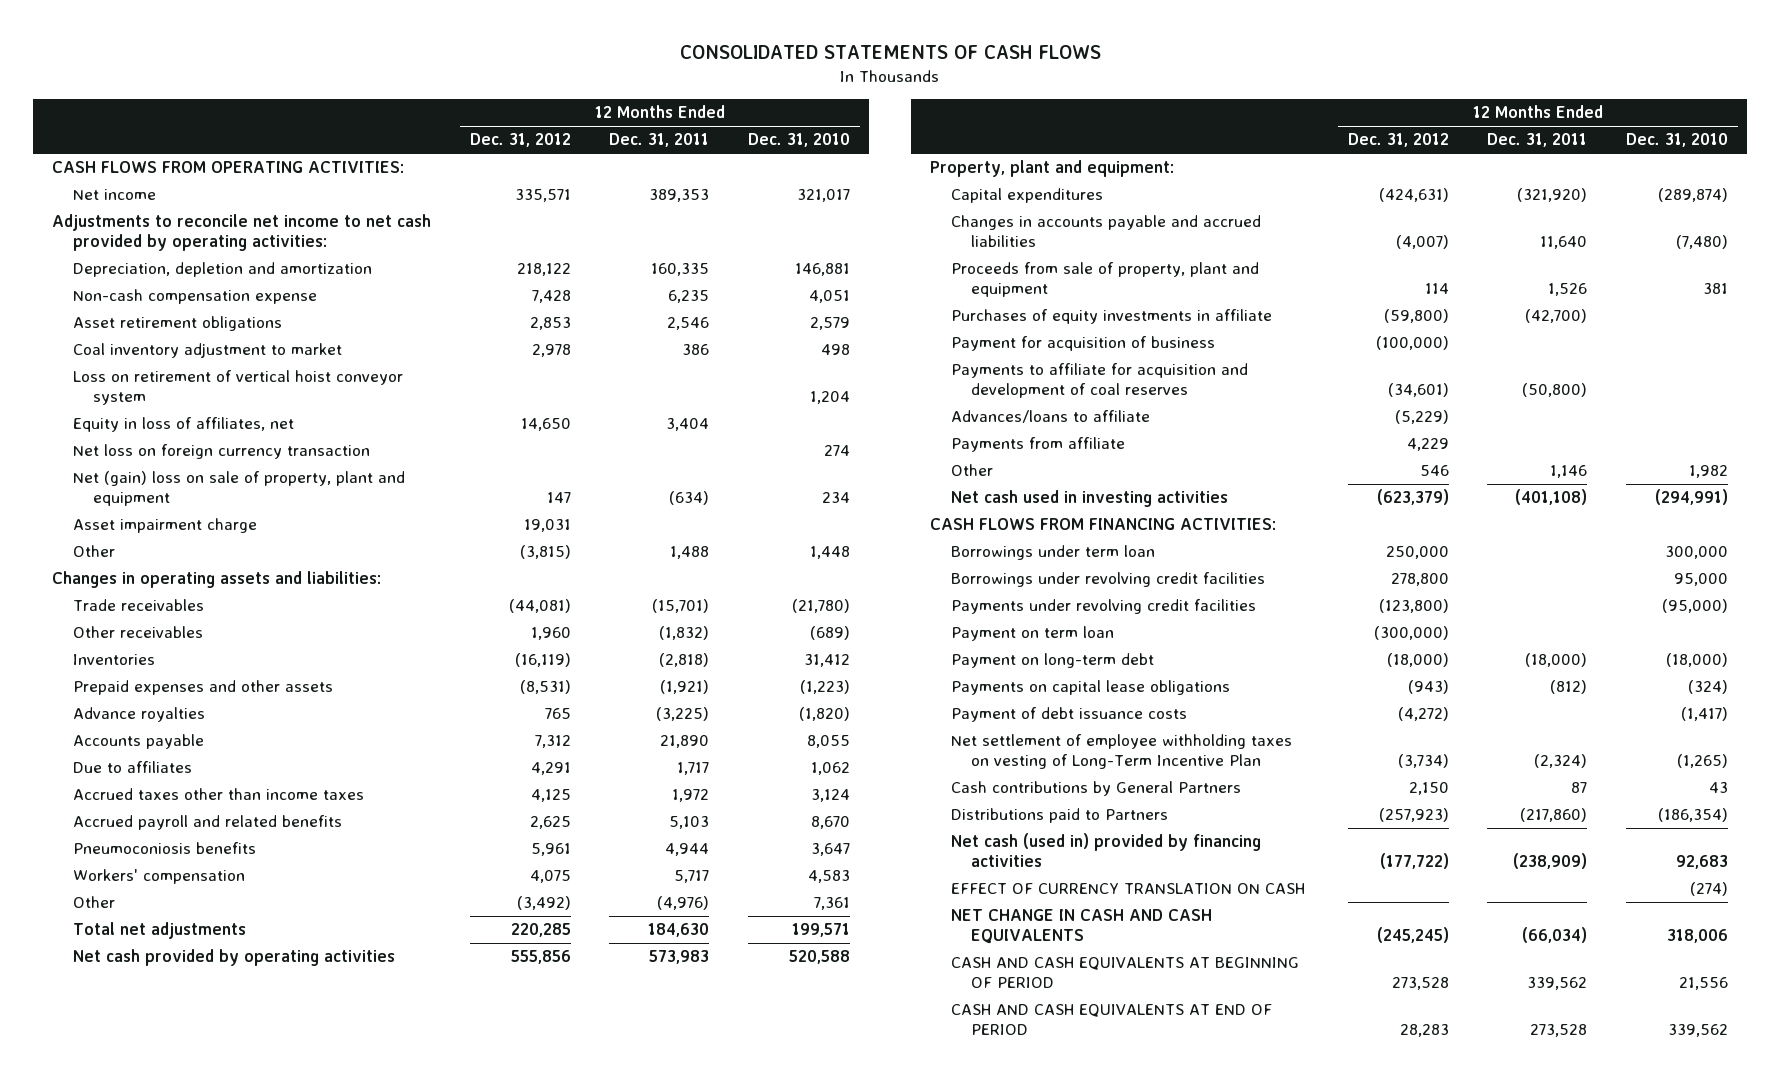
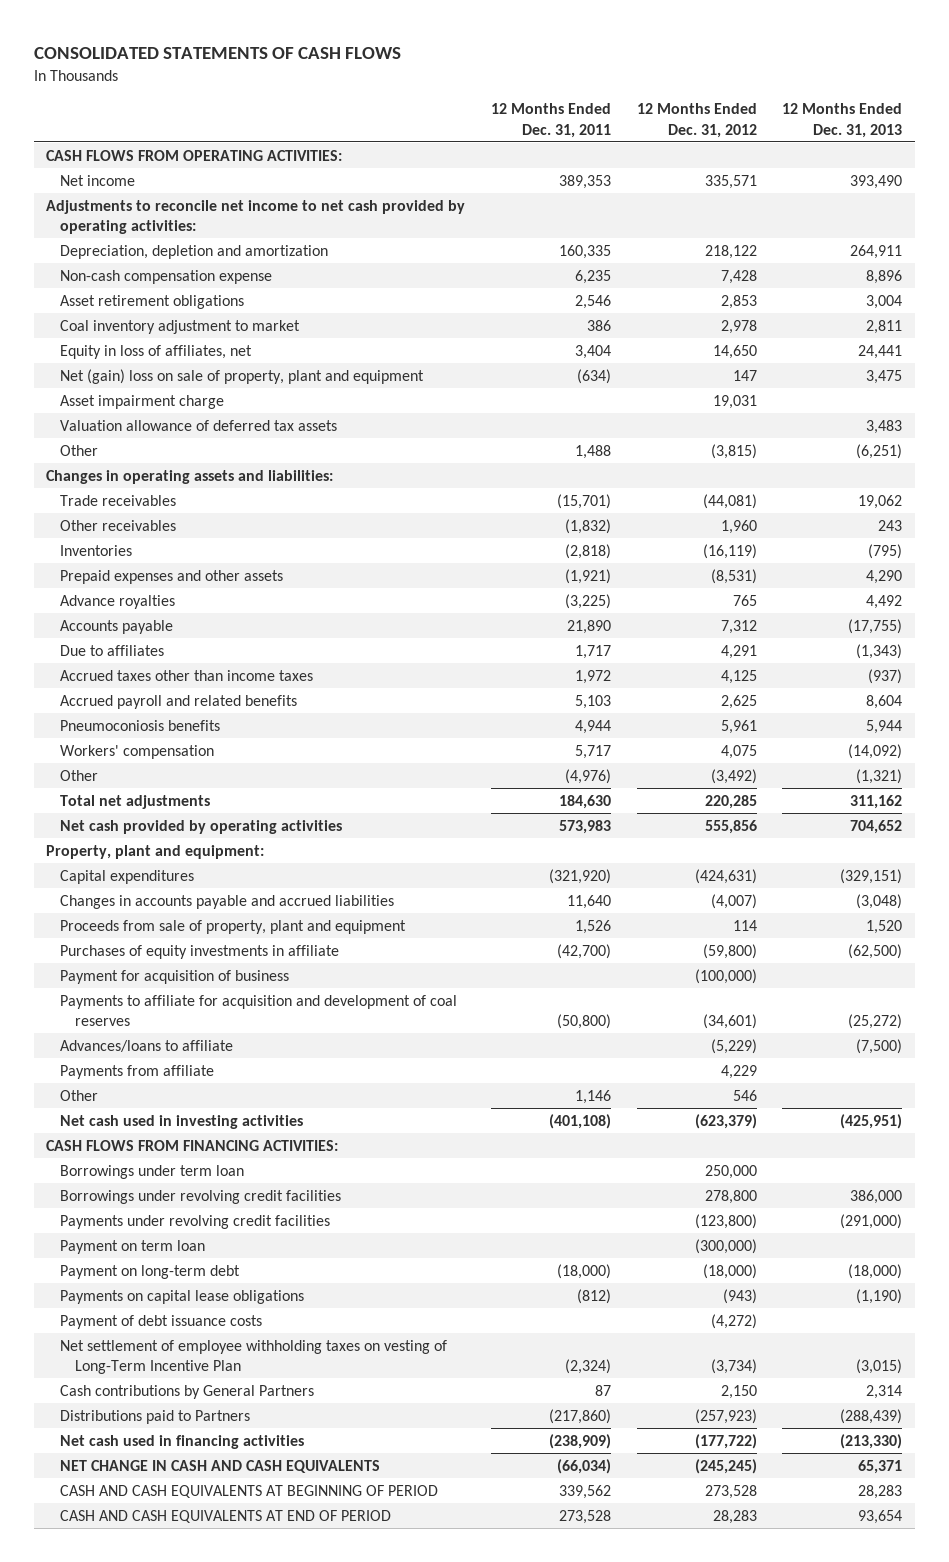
[747,133,850,148] Dec. 31, 2010 -> none
none -> [782,103,903,138] 12 Months Ended Dec. 31, 2013
[72,370,403,406] Loss on retirement of vertical hoist conveyor system -> none
[72,444,370,460] Net loss on foreign currency transaction -> none
none -> [60,419,338,431] Valuation allowance of deferred tax assets
[950,883,1305,895] EFFECT OF CURRENCY TRANSLATION ON CASH -> none
[950,833,1261,868] Net cash (used in) provided by financing activities -> [60,1434,305,1449] Net cash used in financing activities

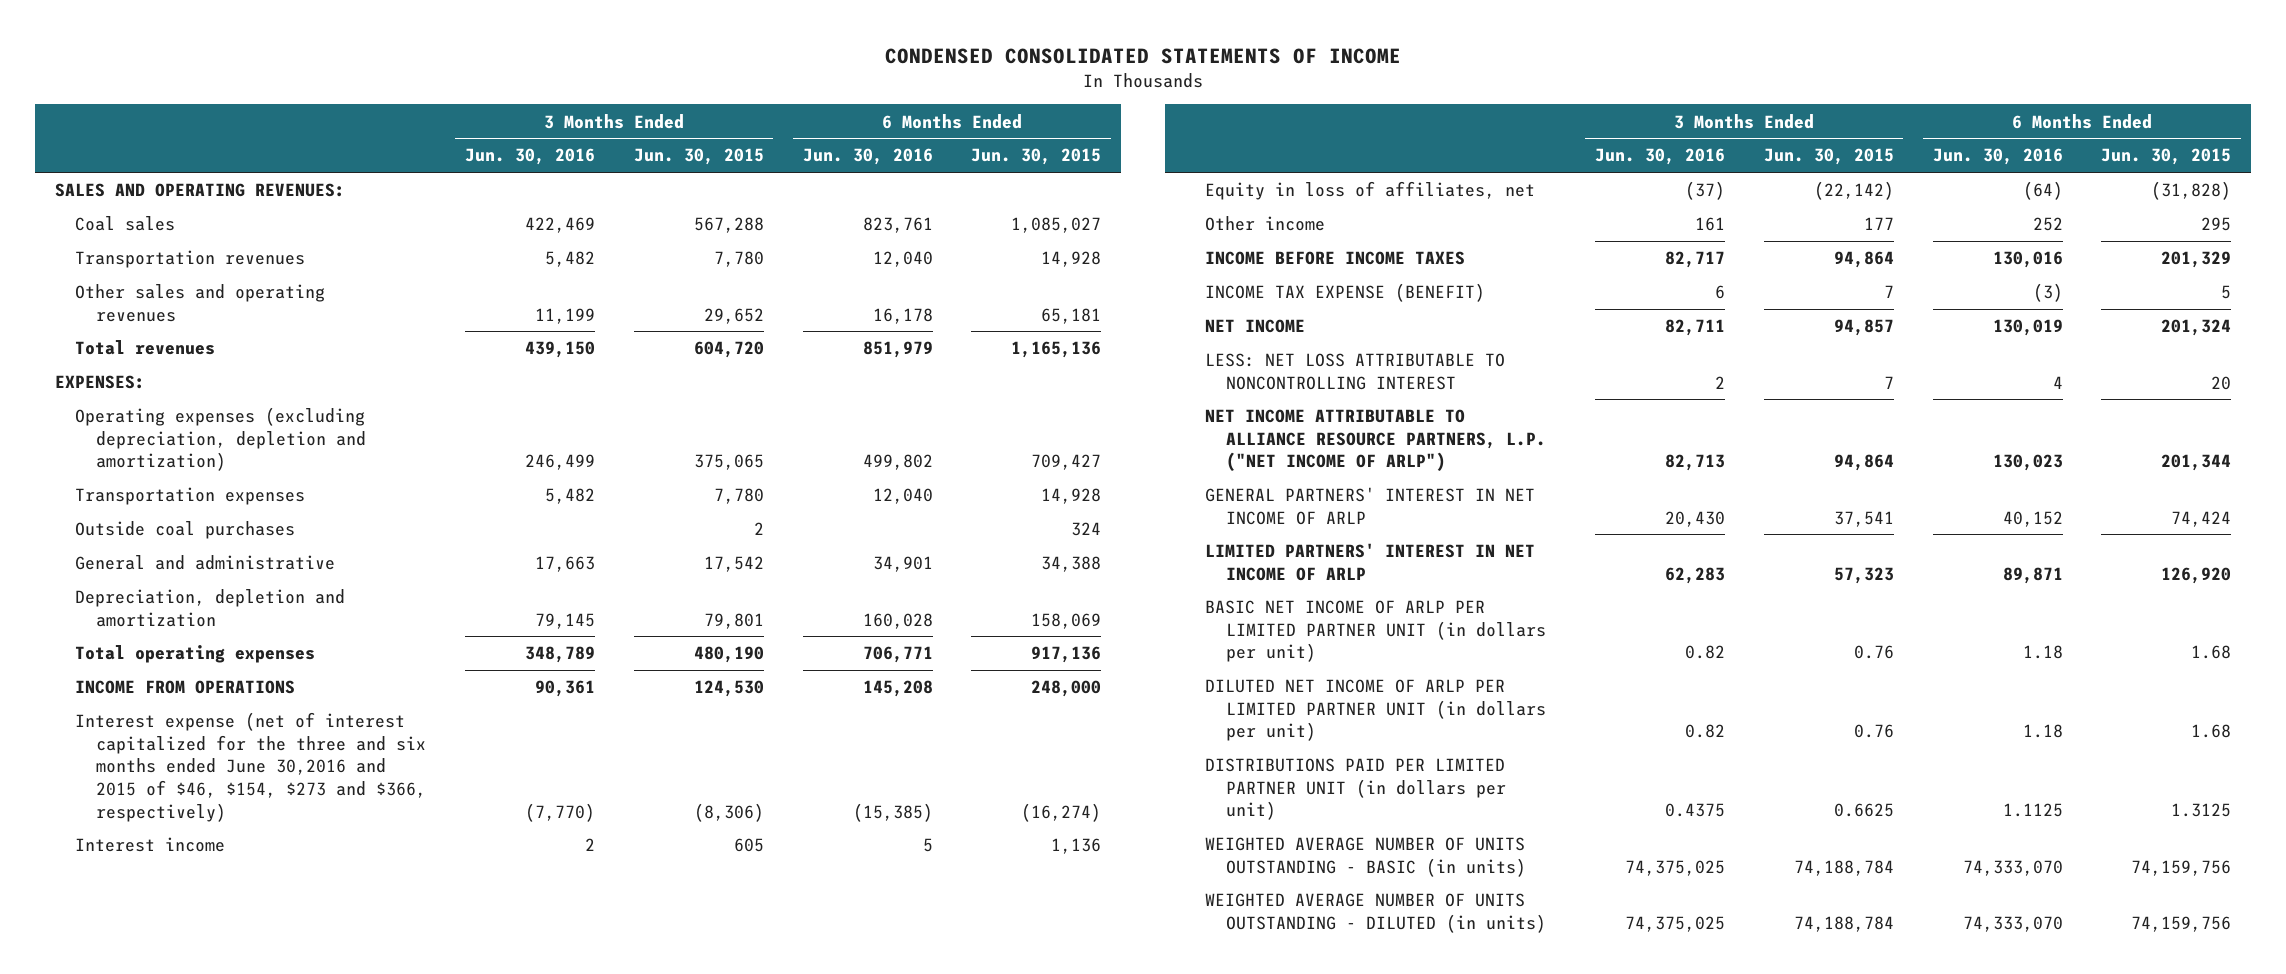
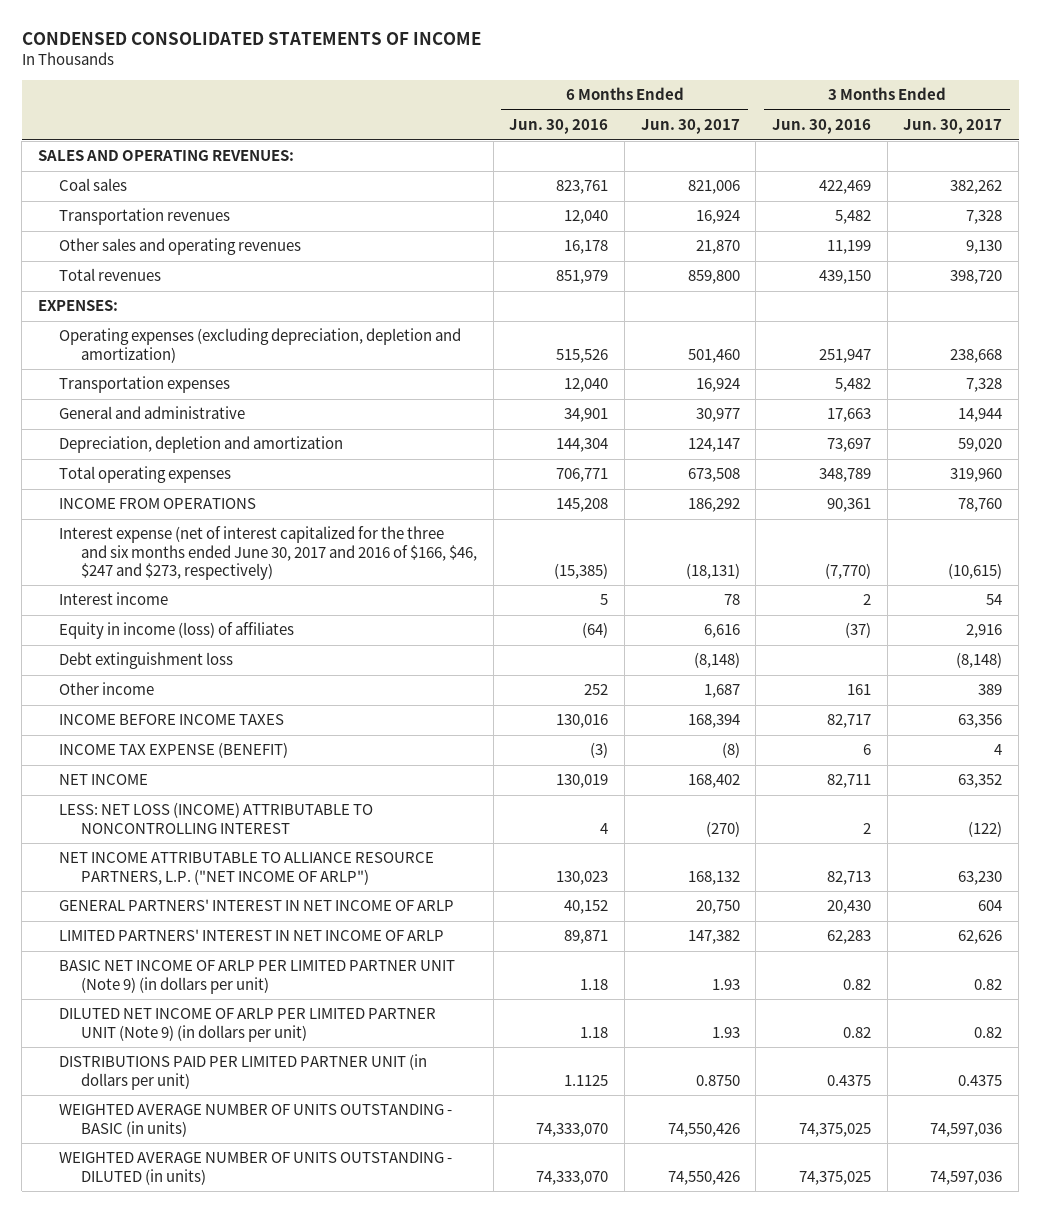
[633,148,764,166] Jun. 30, 2015 -> none
[971,148,1102,166] Jun. 30, 2015 -> none
none -> [640,119,740,135] Jun. 30, 2017
none -> [903,119,1003,135] Jun. 30, 2017
[524,454,595,471] 246,499 -> [819,348,872,363] 251,947
[862,454,933,471] 499,802 -> [556,348,609,363] 515,526
[75,521,296,540] Outside coal purchases -> none
[534,612,595,629] 79,145 -> [827,438,872,453] 73,697
[862,612,933,629] 160,028 -> [556,438,609,453] 144,304
[75,712,426,822] Interest expense (net of interest capitalized for the three and six months ended June 30,2016 and 2015 of $46, $154, $273 and $366, respectively) -> [59,526,478,580] Interest expense (net of interest capitalized for the three and six months ended June 30, 2017 and 2016 of $166, $46, $247 and $273, respectively)
[1205,181,1536,201] Equity in loss of affiliates, net -> [59,622,295,640] Equity in income (loss) of affiliates
none -> [59,652,234,670] Debt extinguishment loss
[1205,353,1506,390] LESS: NET LOSS ATTRIBUTABLE TO NONCONTROLLING INTEREST -> [59,802,374,834] LESS: NET LOSS (INCOME) ATTRIBUTABLE TO NONCONTROLLING INTEREST
[1205,600,1546,663] BASIC NET INCOME OF ARLP PER LIMITED PARTNER UNIT (in dollars per unit) -> [59,960,456,994] BASIC NET INCOME OF ARLP PER LIMITED PARTNER UNIT (Note 9) (in dollars per unit)
[1205,679,1546,742] DILUTED NET INCOME OF ARLP PER LIMITED PARTNER UNIT (in dollars per unit) -> [59,1008,437,1042] DILUTED NET INCOME OF ARLP PER LIMITED PARTNER UNIT (Note 9) (in dollars per unit)

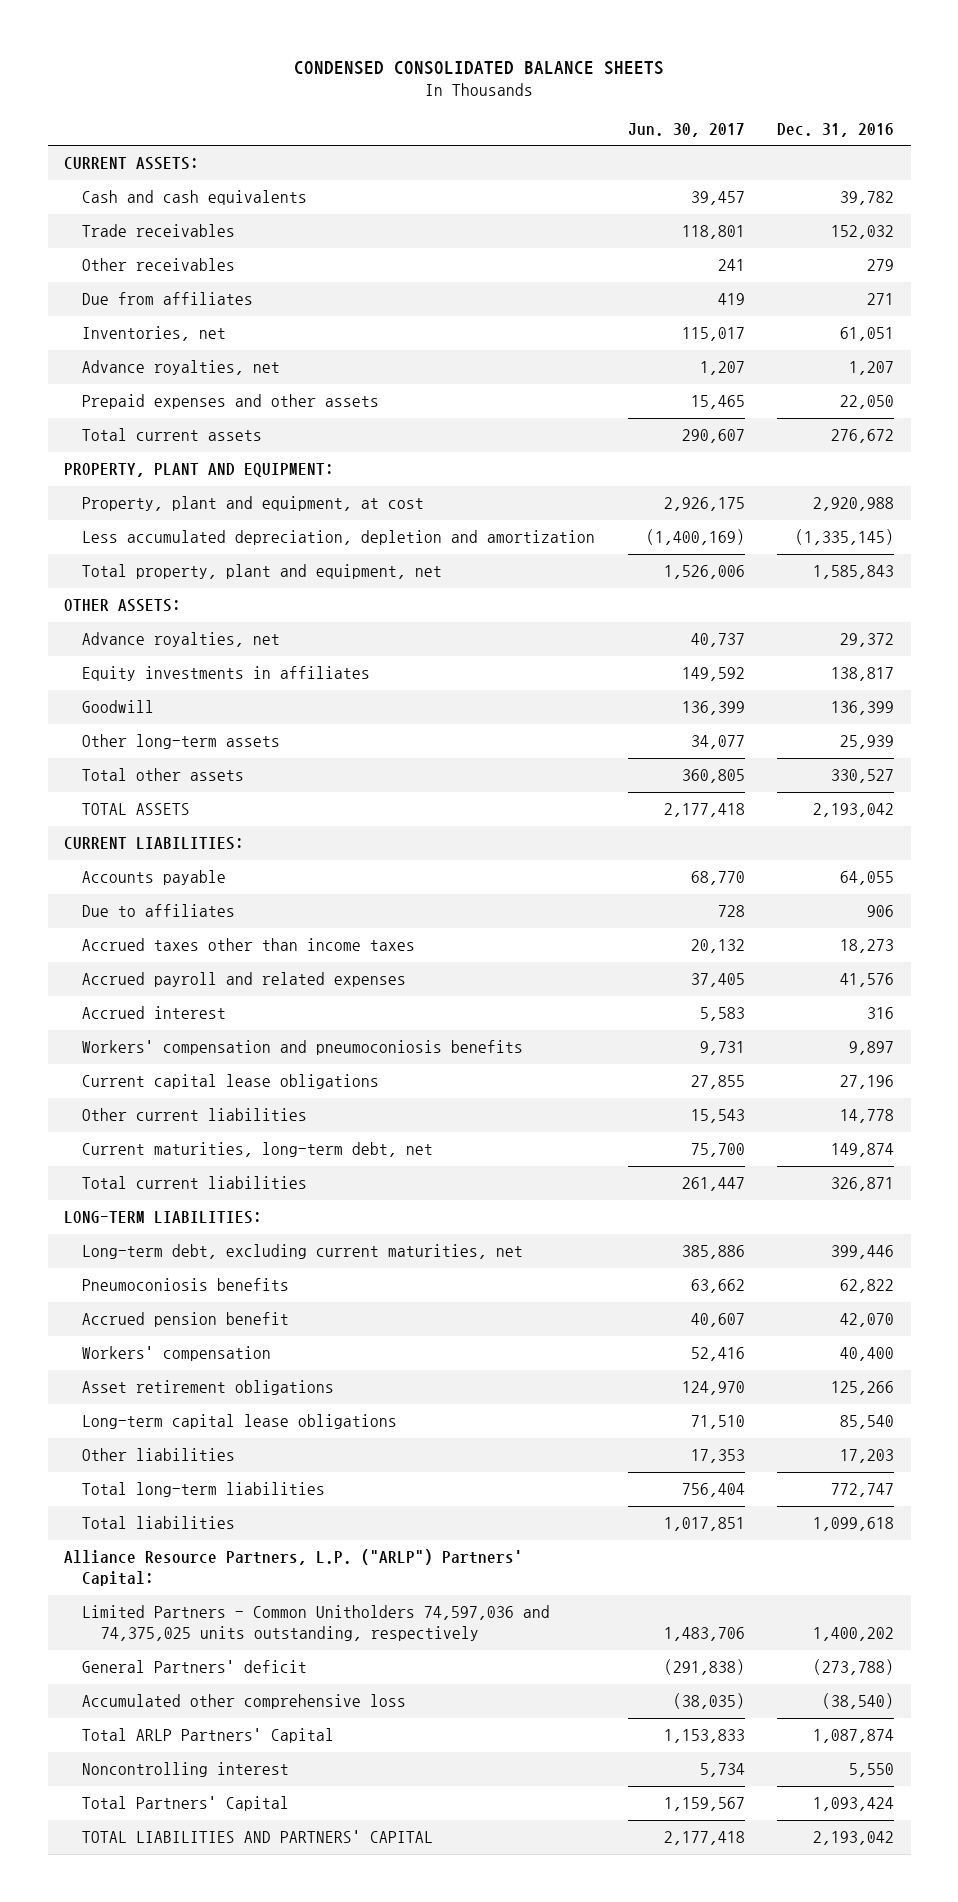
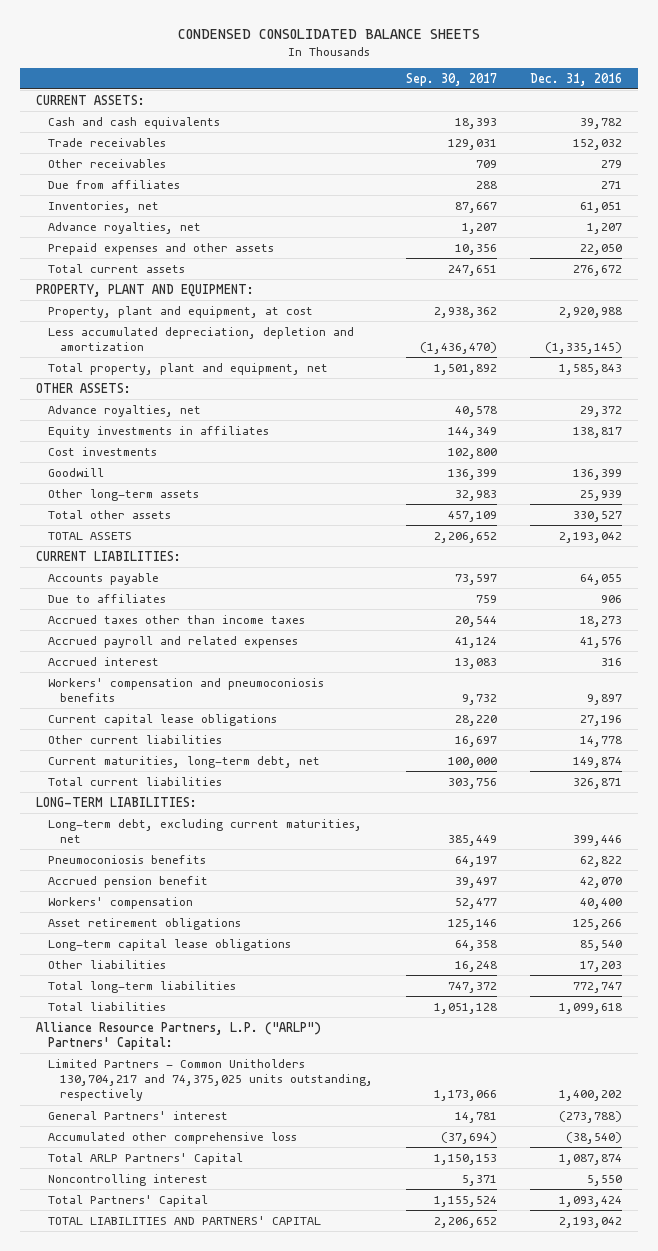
[627,122,745,137] Jun. 30, 2017 -> none
none -> [406,72,498,86] Sep. 30, 2017
none -> [48,446,158,456] Cost investments
[82,1605,551,1641] Limited Partners - Common Unitholders 74,597,036 and 74,375,025 units outstanding, respectively -> [48,1058,374,1102] Limited Partners - Common Unitholders 130,704,217 and 74,375,025 units outstanding, respectively
[82,1660,308,1674] General Partners' deficit -> [48,1110,229,1120] General Partners' interest

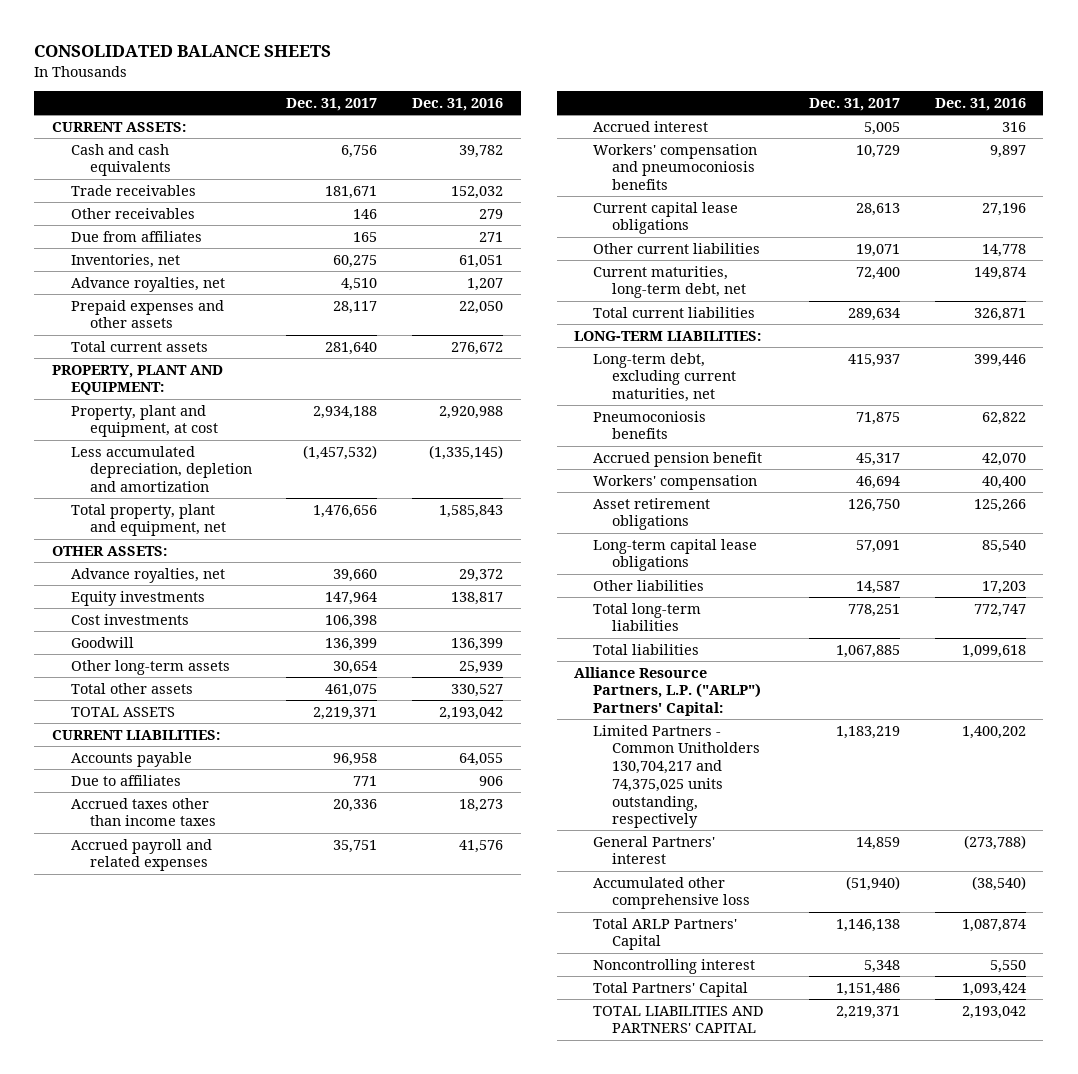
[178,28,481,39] CONDENSED CONSOLIDATED BALANCE SHEETS -> [34,45,332,58] CONSOLIDATED BALANCE SHEETS
[406,72,498,86] Sep. 30, 2017 -> none
none -> [286,98,378,112] Dec. 31, 2017
[48,425,270,438] Equity investments in affiliates -> [70,590,205,606] Equity investments

